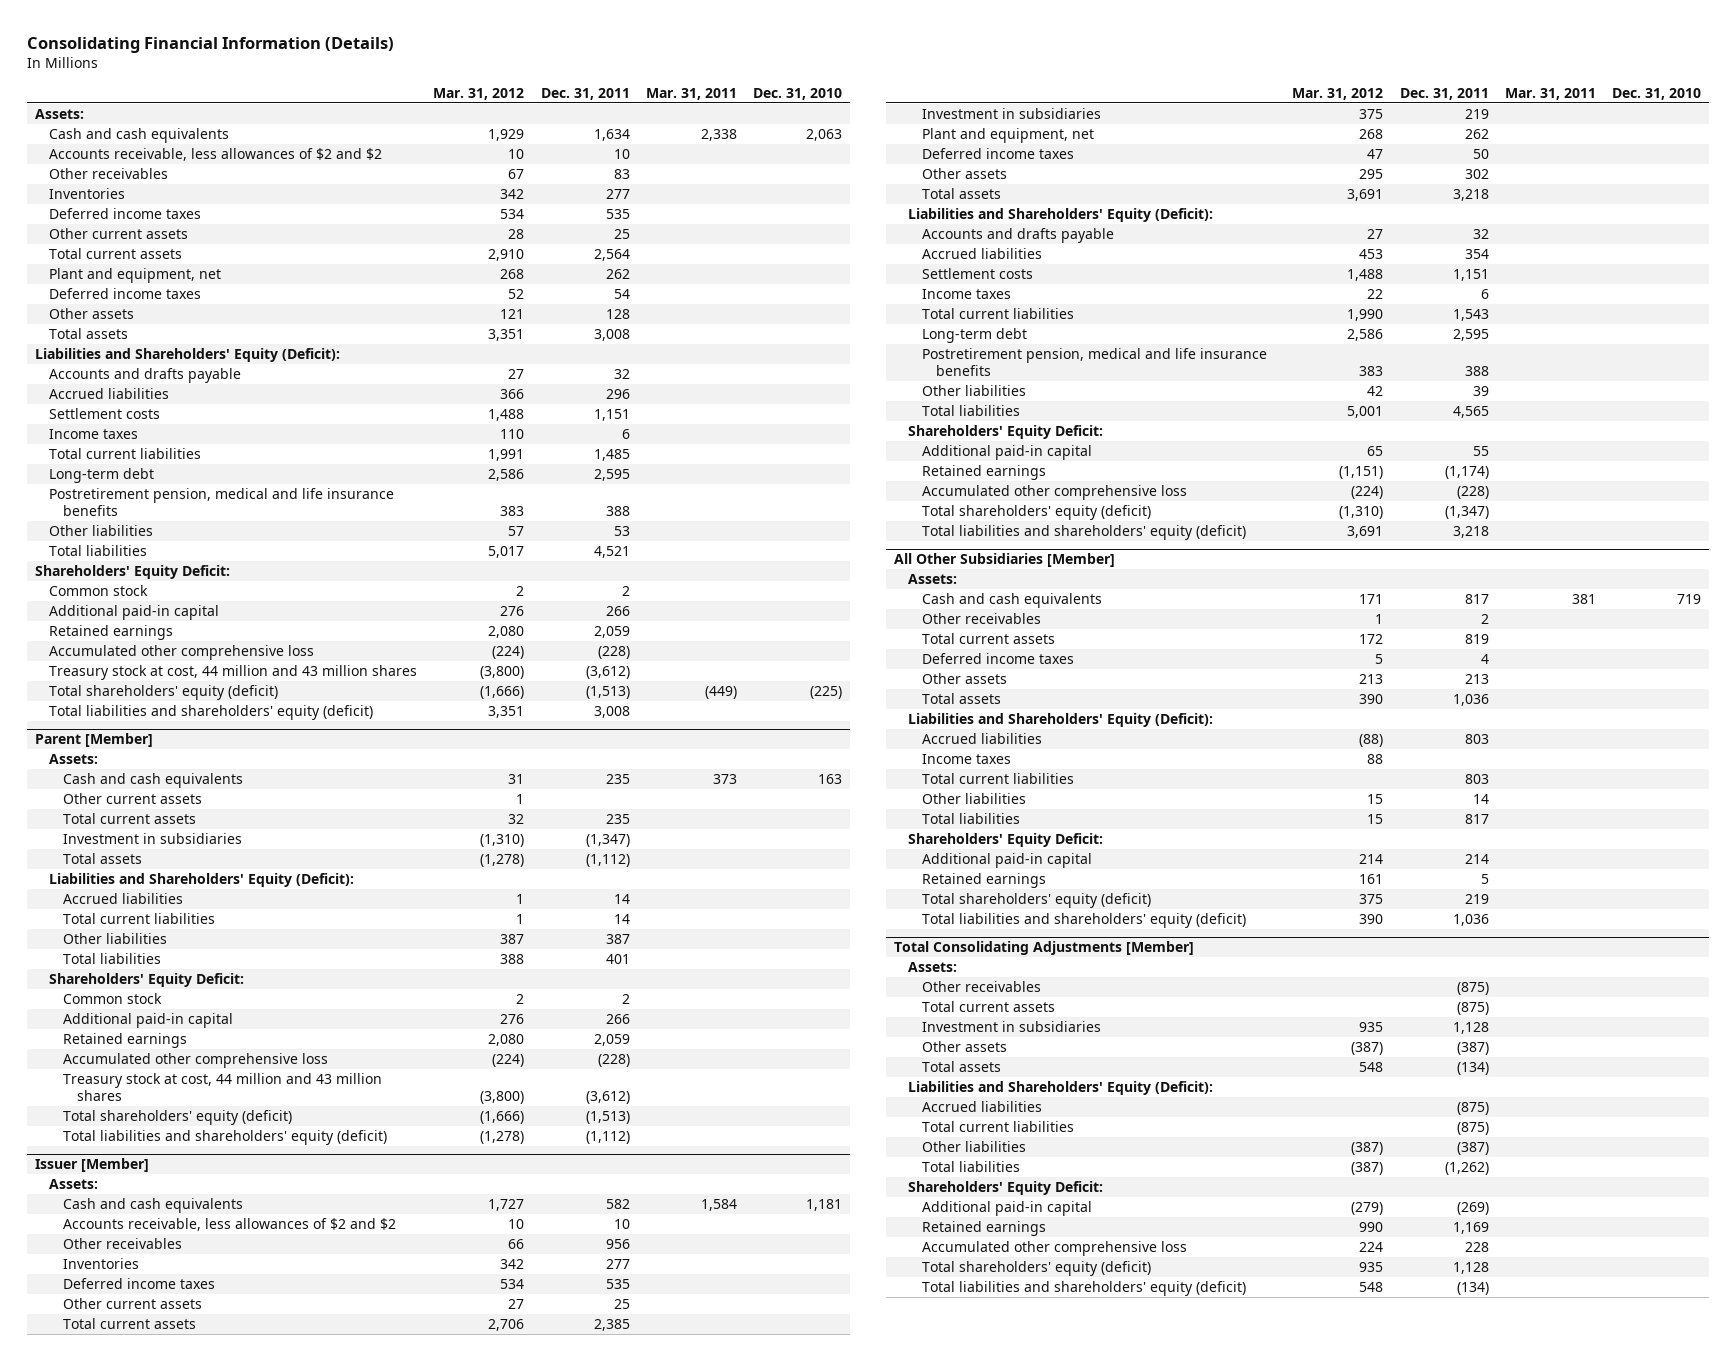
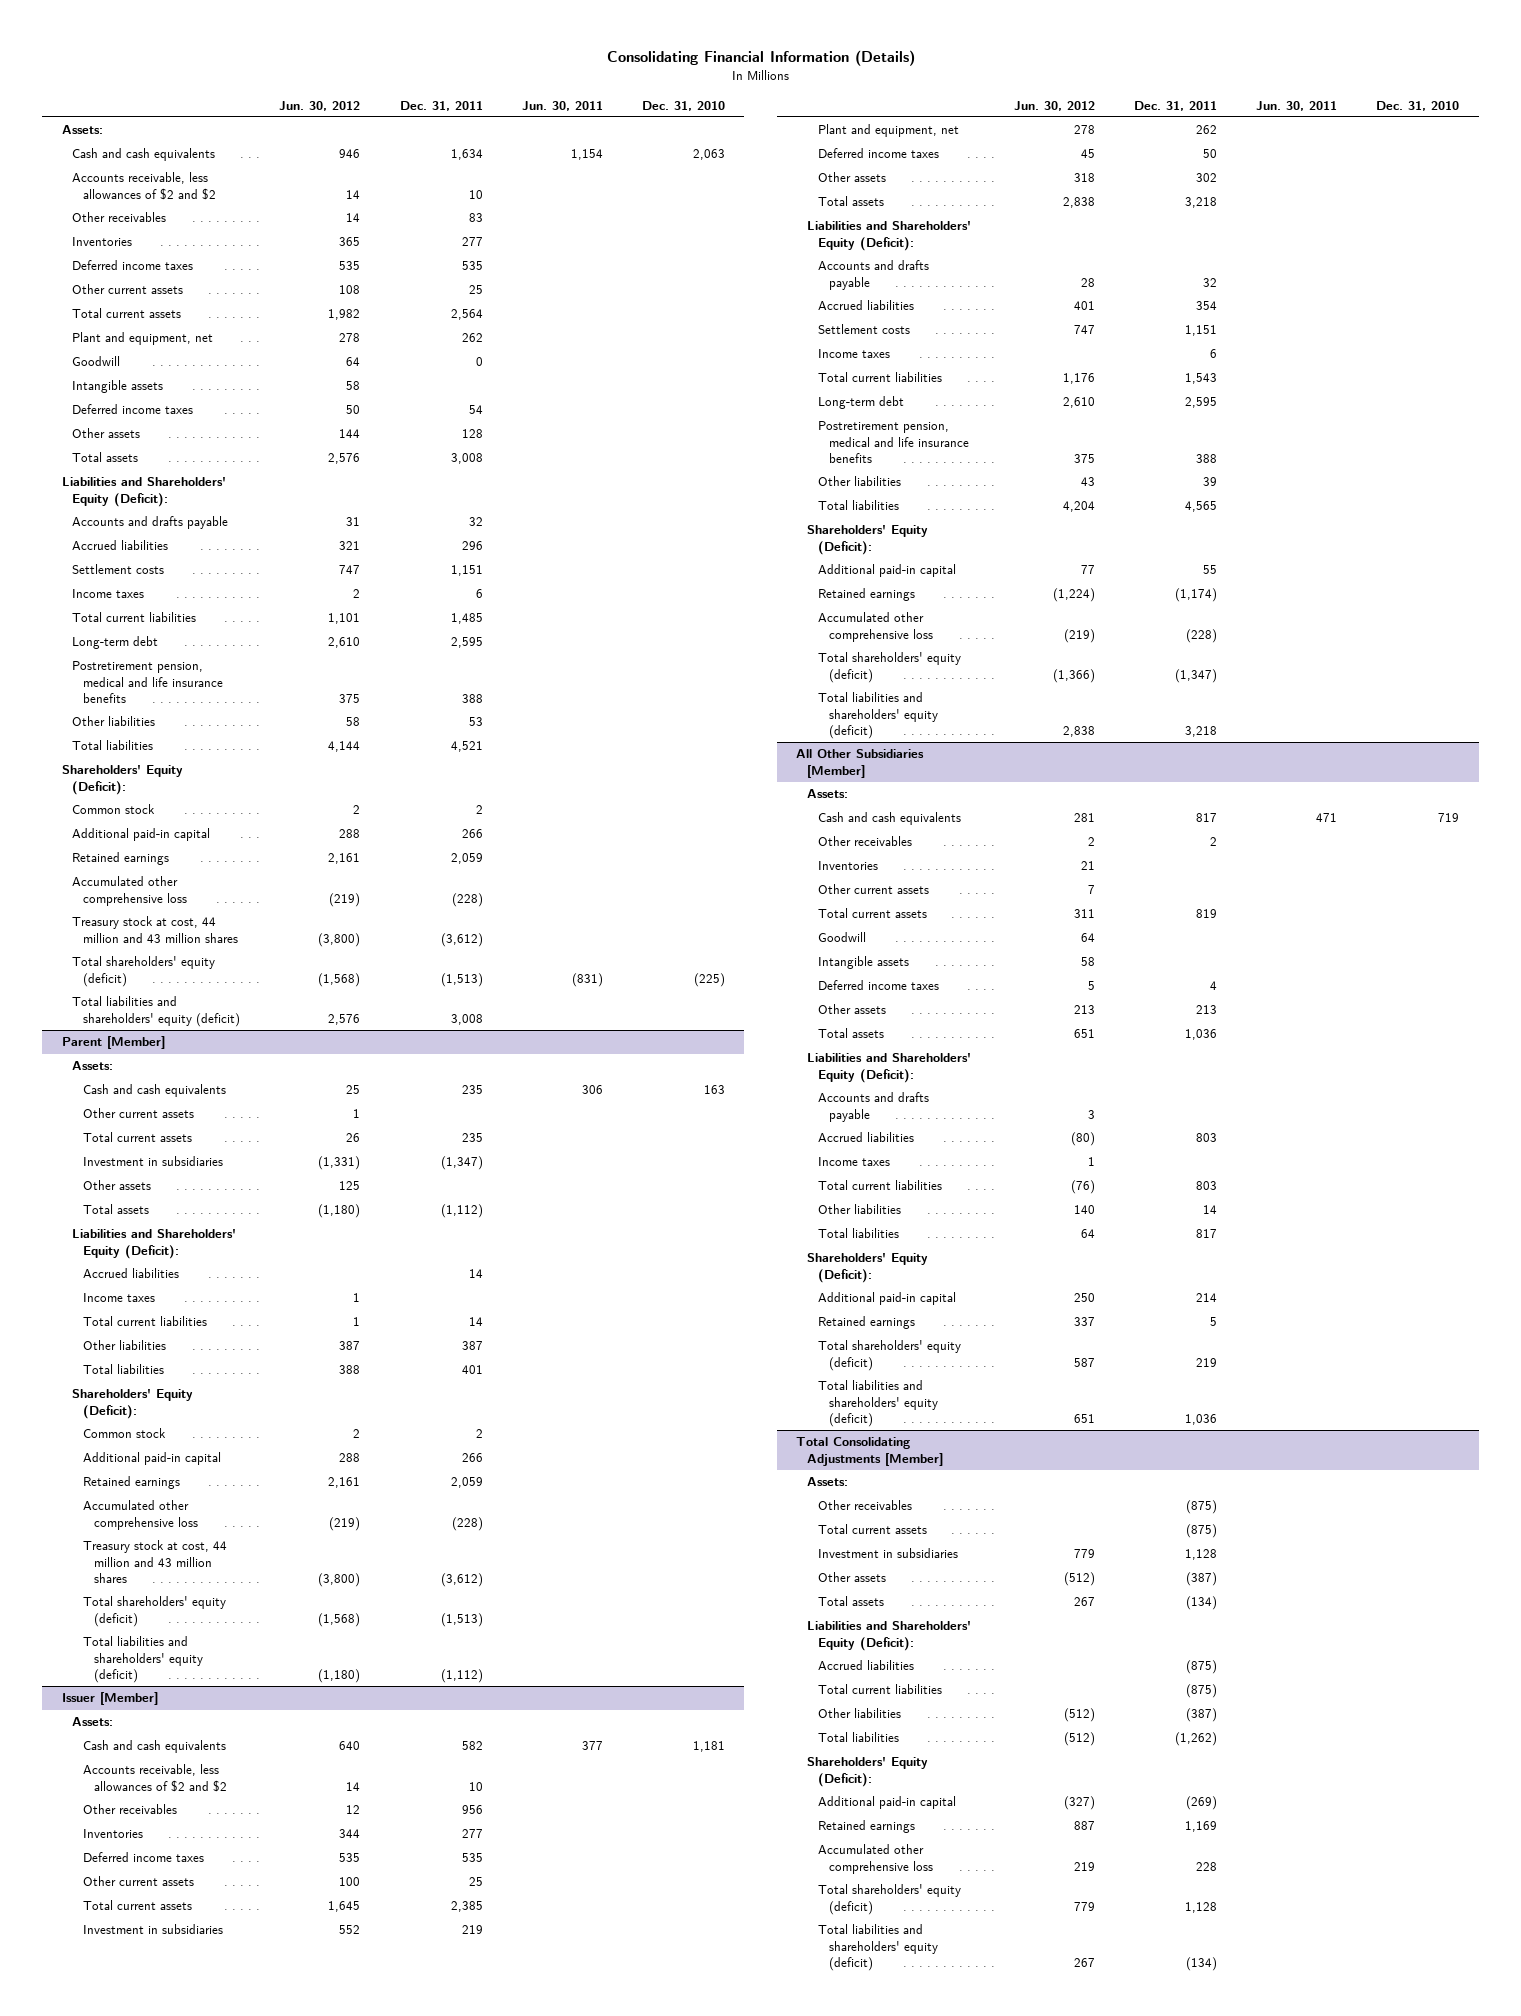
[433,87,525,100] Mar. 31, 2012 -> none
[646,87,738,100] Mar. 31, 2011 -> none
none -> [279,100,361,111] Jun. 30, 2012
none -> [521,100,603,111] Jun. 30, 2011
none -> [72,356,121,367] Goodwill
none -> [72,380,164,394] Intangible assets
[35,565,231,580] Shareholders' Equity Deficit: -> [61,765,183,795] Shareholders' Equity (Deficit):
none -> [83,1180,152,1191] Other assets
none -> [83,1293,156,1303] Income taxes
[49,973,245,988] Shareholders' Equity Deficit: -> [72,1389,194,1419] Shareholders' Equity (Deficit):
[908,425,1104,440] Shareholders' Equity Deficit: -> [807,525,929,555] Shareholders' Equity (Deficit):
none -> [818,861,879,871] Inventories
none -> [818,884,930,895] Other current assets
none -> [818,932,867,943] Goodwill
none -> [818,956,910,970] Intangible assets
none -> [818,1092,930,1122] Accounts and drafts payable
[908,833,1104,848] Shareholders' Equity Deficit: -> [807,1253,929,1283] Shareholders' Equity (Deficit):
[908,1181,1104,1196] Shareholders' Equity Deficit: -> [807,1757,929,1787] Shareholders' Equity (Deficit):

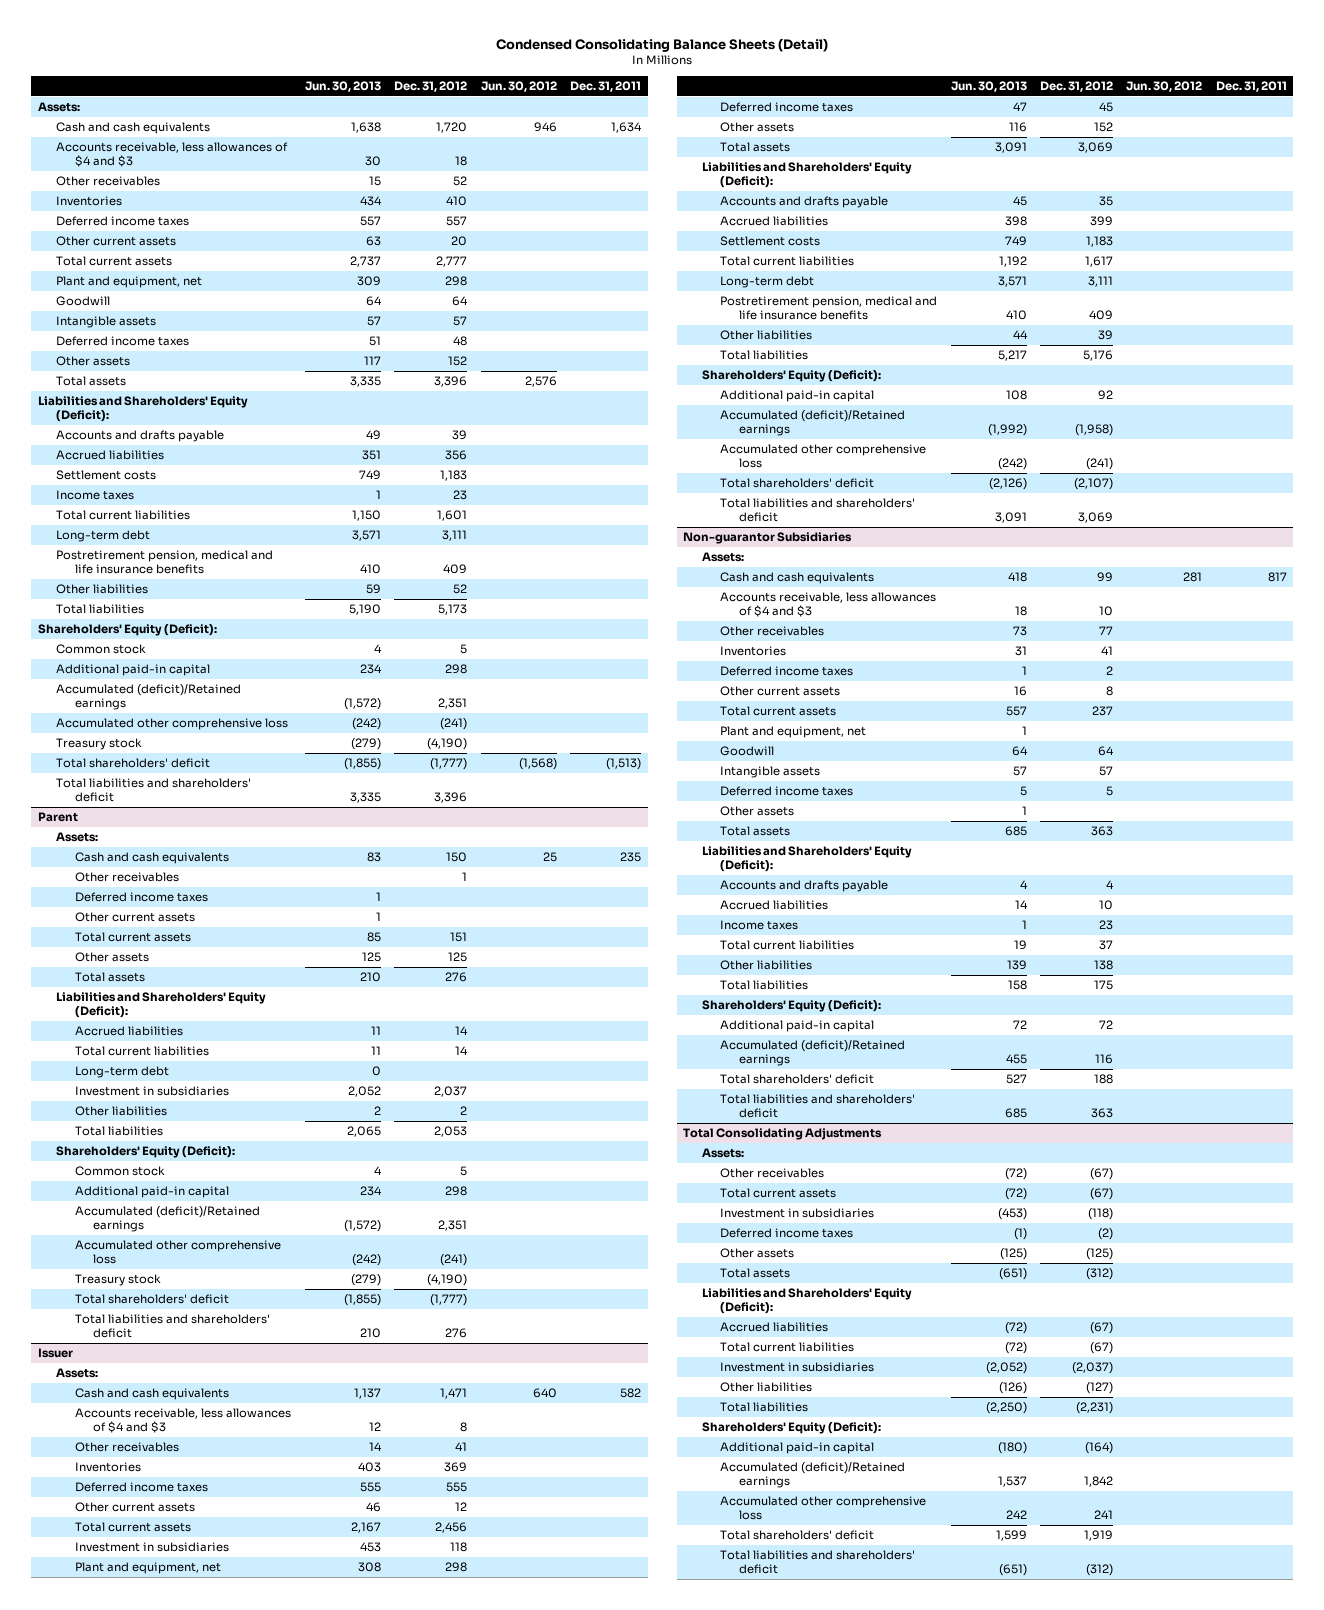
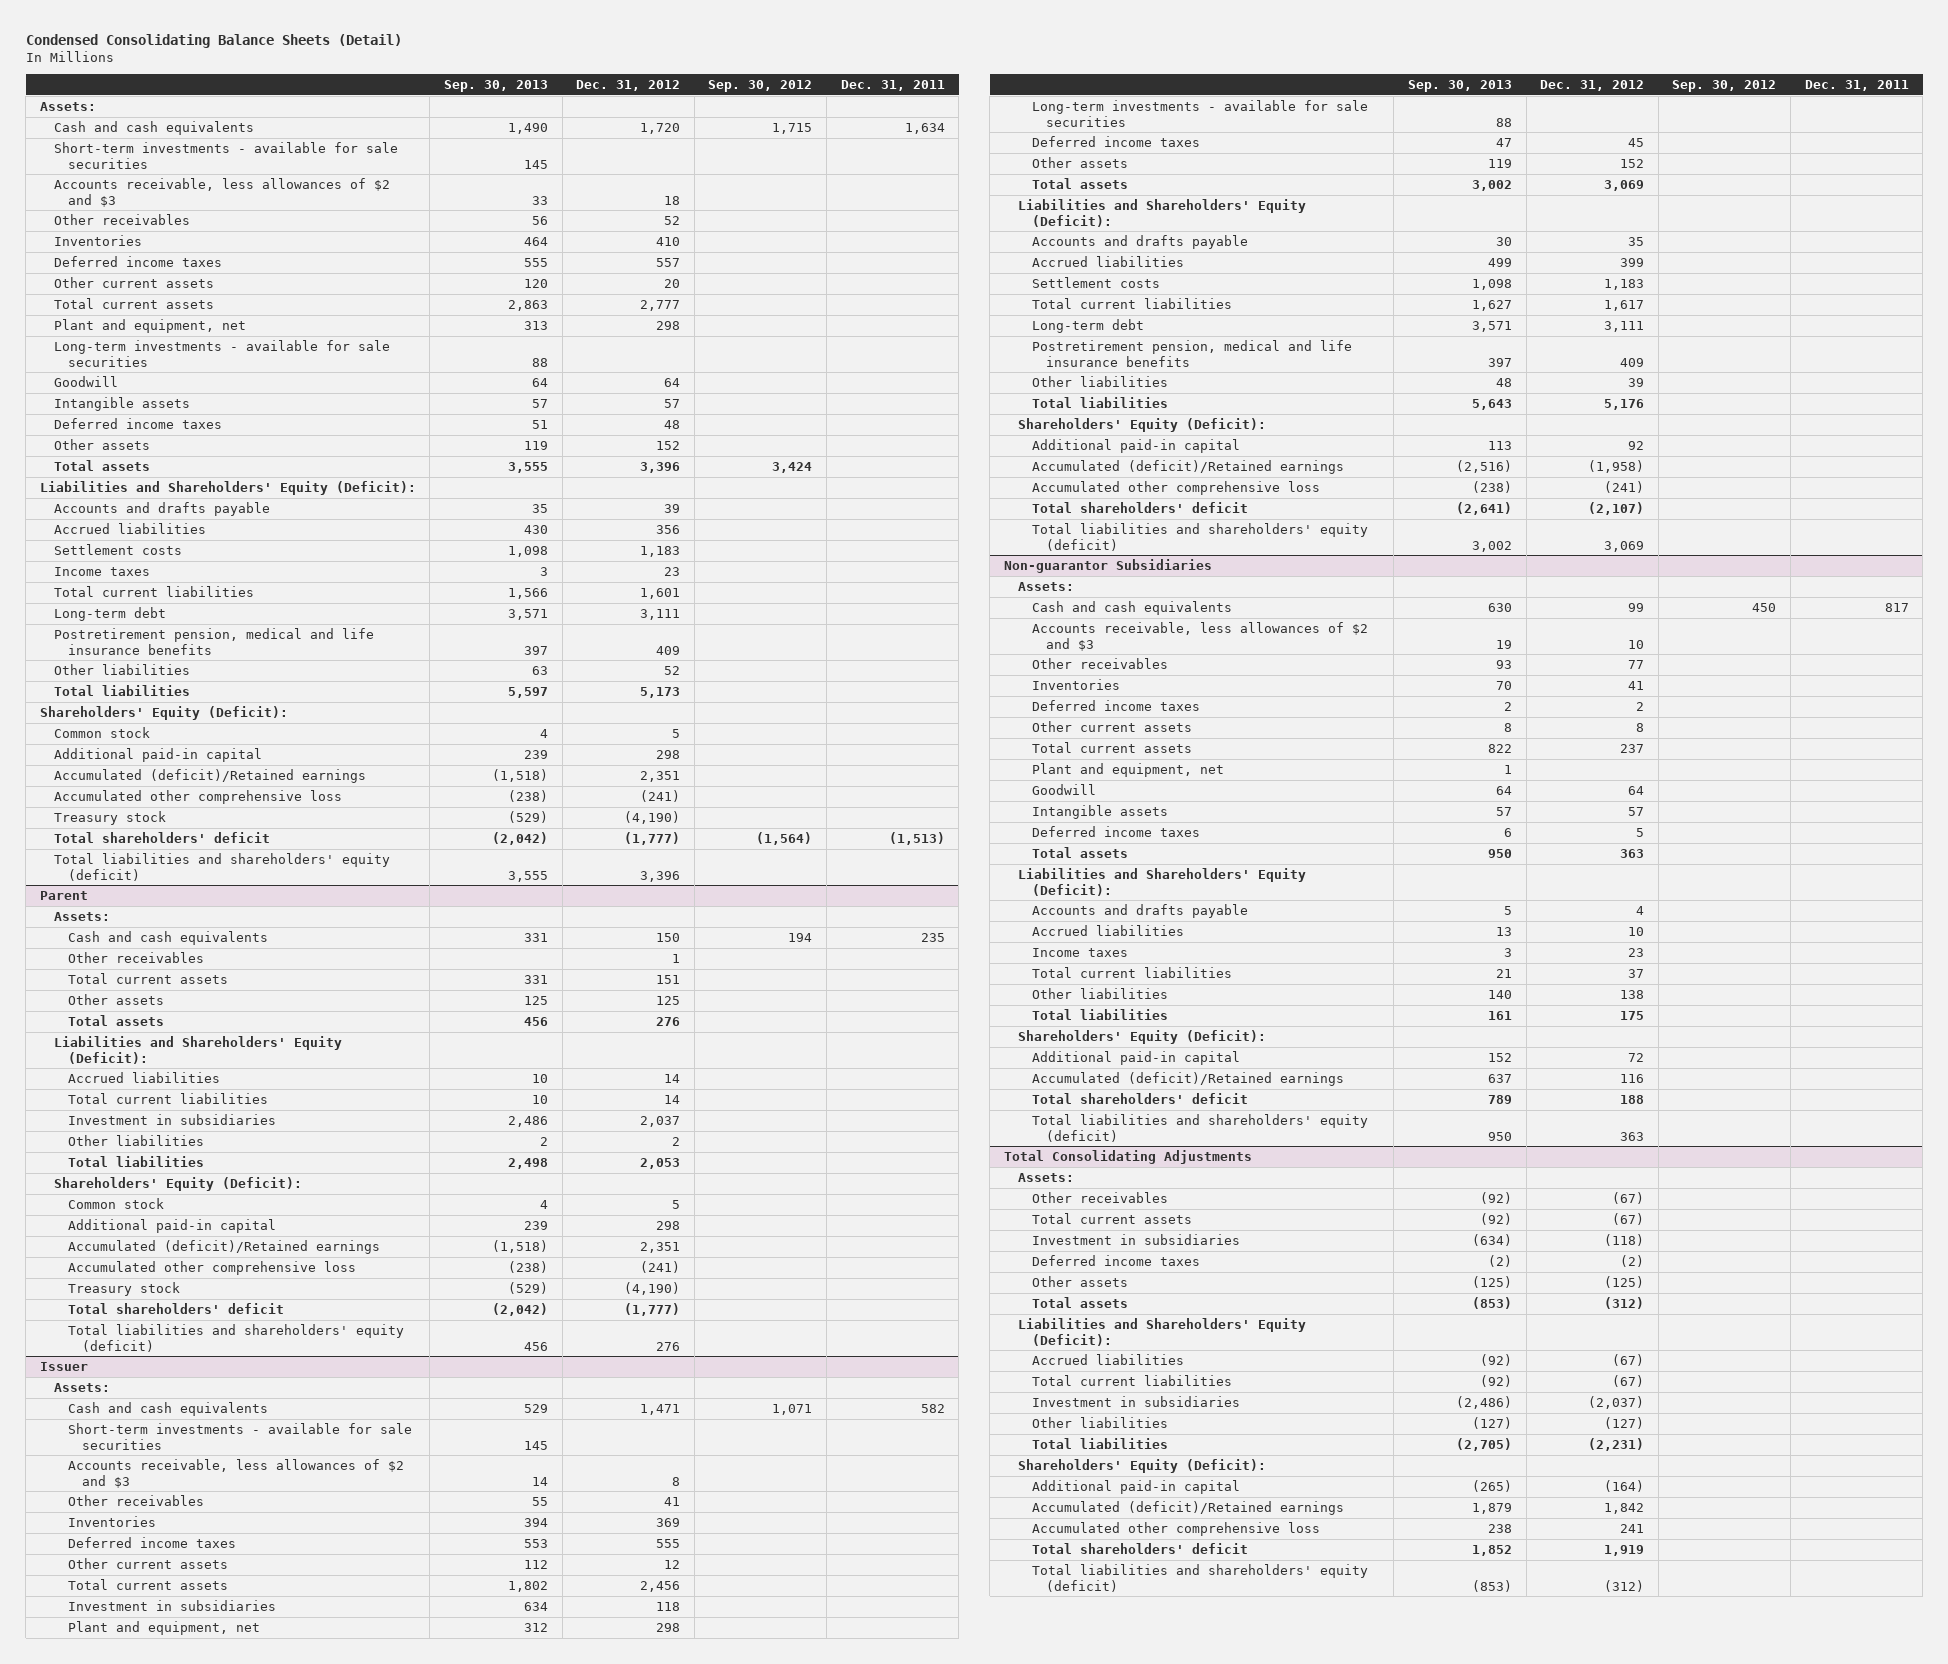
[304,80,381,92] Jun. 30, 2013 -> none
[480,80,557,92] Jun. 30, 2012 -> none
none -> [444,79,549,92] Sep. 30, 2013
none -> [708,79,813,92] Sep. 30, 2012
none -> [53,141,398,169] Short-term investments - available for sale securities
[56,141,289,168] Accounts receivable, less allowances of $4 and $3 -> [53,177,390,207] Accounts receivable, less allowances of $2 and $3
none -> [53,339,390,367] Long-term investments - available for sale securities
[56,777,252,803] Total liabilities and shareholders' deficit -> [53,852,390,881] Total liabilities and shareholders' equity (deficit)
[74,891,208,902] Deferred income taxes -> none
[74,911,195,922] Other current assets -> none
[74,1065,169,1078] Long-term debt -> none
[74,1313,270,1339] Total liabilities and shareholders' deficit -> [67,1323,404,1352] Total liabilities and shareholders' equity (deficit)
none -> [67,1422,412,1450] Short-term investments - available for sale securities
[74,1407,291,1434] Accounts receivable, less allowances of $4 and $3 -> [67,1458,404,1488] Accounts receivable, less allowances of $2 and $3
none -> [1031,99,1368,127] Long-term investments - available for sale securities
[720,497,916,523] Total liabilities and shareholders' deficit -> [1031,522,1368,551] Total liabilities and shareholders' equity (deficit)
[720,591,937,618] Accounts receivable, less allowances of $4 and $3 -> [1031,621,1368,651] Accounts receivable, less allowances of $2 and $3
[720,805,795,816] Other assets -> none
[720,1093,916,1119] Total liabilities and shareholders' deficit -> [1031,1113,1368,1142] Total liabilities and shareholders' equity (deficit)
[720,1549,916,1575] Total liabilities and shareholders' deficit -> [1031,1563,1368,1592] Total liabilities and shareholders' equity (deficit)

